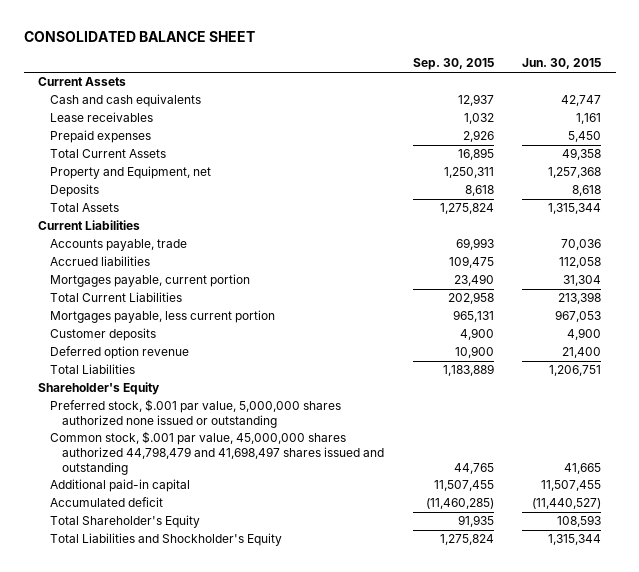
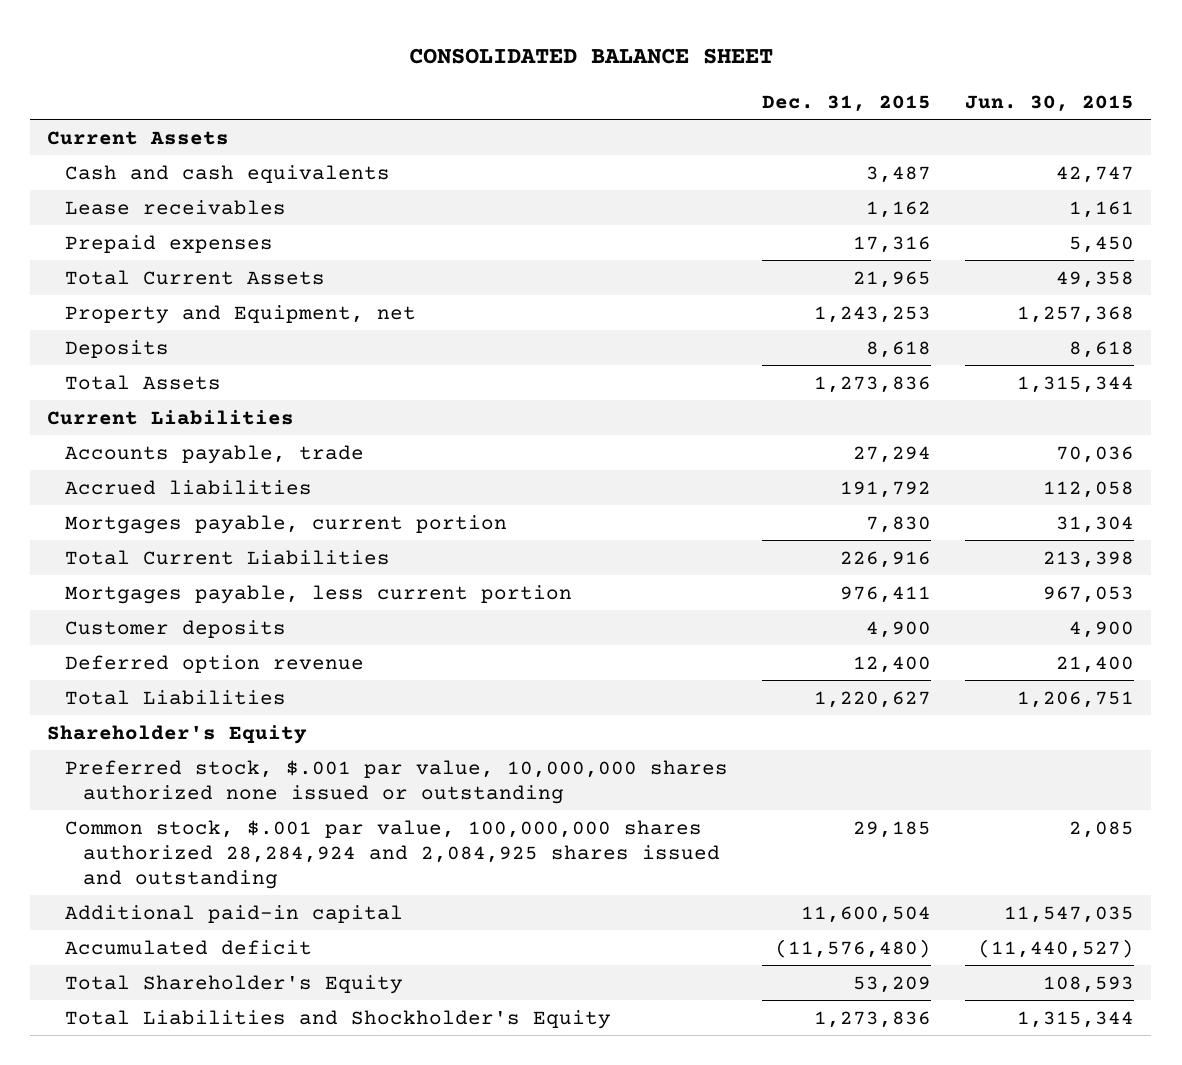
[412,58,494,71] Sep. 30, 2015 -> none
none -> [762,94,932,112] Dec. 31, 2015
[50,399,342,428] Preferred stock, $.001 par value, 5,000,000 shares authorized none issued or outstanding -> [65,759,729,804] Preferred stock, $.001 par value, 10,000,000 shares authorized none issued or outstanding
[50,431,384,475] Common stock, $.001 par value, 45,000,000 shares authorized 44,798,479 and 41,698,497 shares issued and outstanding -> [65,819,720,889] Common stock, $.001 par value, 100,000,000 shares authorized 28,284,924 and 2,084,925 shares issued and outstanding
[564,462,602,474] 41,665 -> [1069,820,1135,838] 2,085
[541,480,602,492] 11,507,455 -> [1004,905,1135,923] 11,547,035

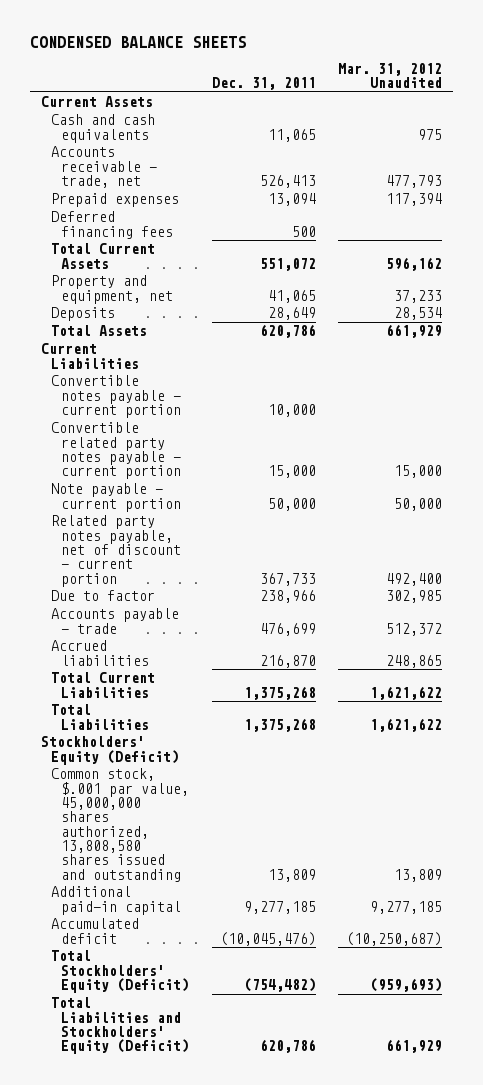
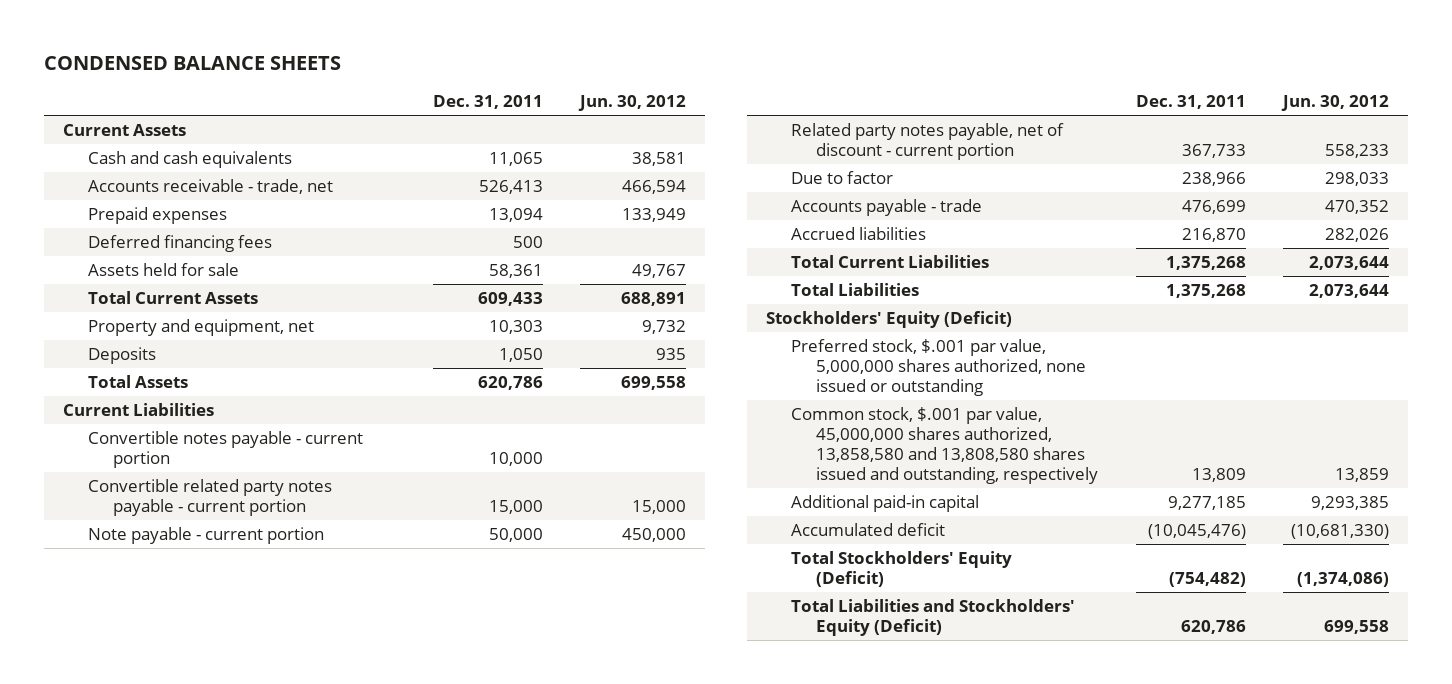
[337,62,442,88] Mar. 31, 2012 Unaudited -> none
none -> [578,95,687,112] Jun. 30, 2012
none -> [88,263,240,277] Assets held for sale
[259,257,316,271] 551,072 -> [477,292,543,307] 609,433
[267,289,316,303] 41,065 -> [488,320,543,335] 10,303
[267,307,316,321] 28,649 -> [498,348,543,363] 1,050
none -> [790,339,1086,396] Preferred stock, $.001 par value, 5,000,000 shares authorized, none issued or outstanding
[51,768,190,882] Common stock, $.001 par value, 45,000,000 shares authorized, 13,808,580 shares issued and outstanding -> [790,407,1098,484] Common stock, $.001 par value, 45,000,000 shares authorized, 13,858,580 and 13,808,580 shares issued and outstanding, respectively

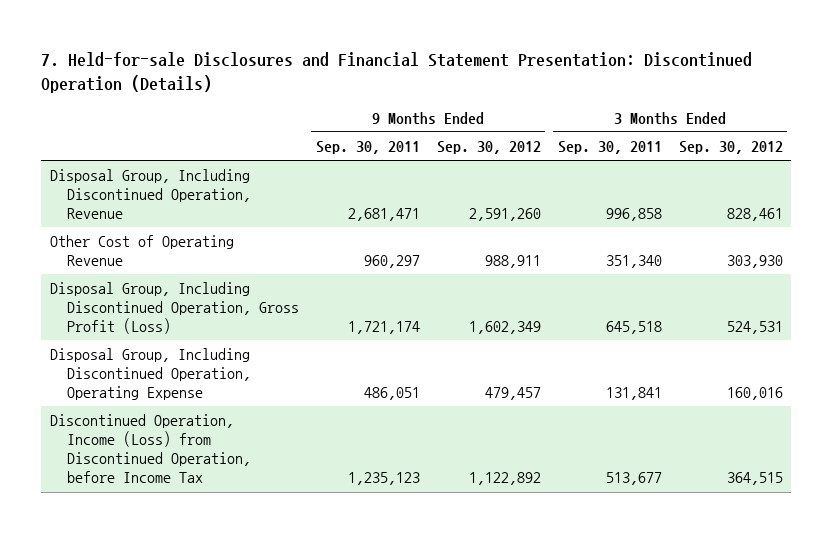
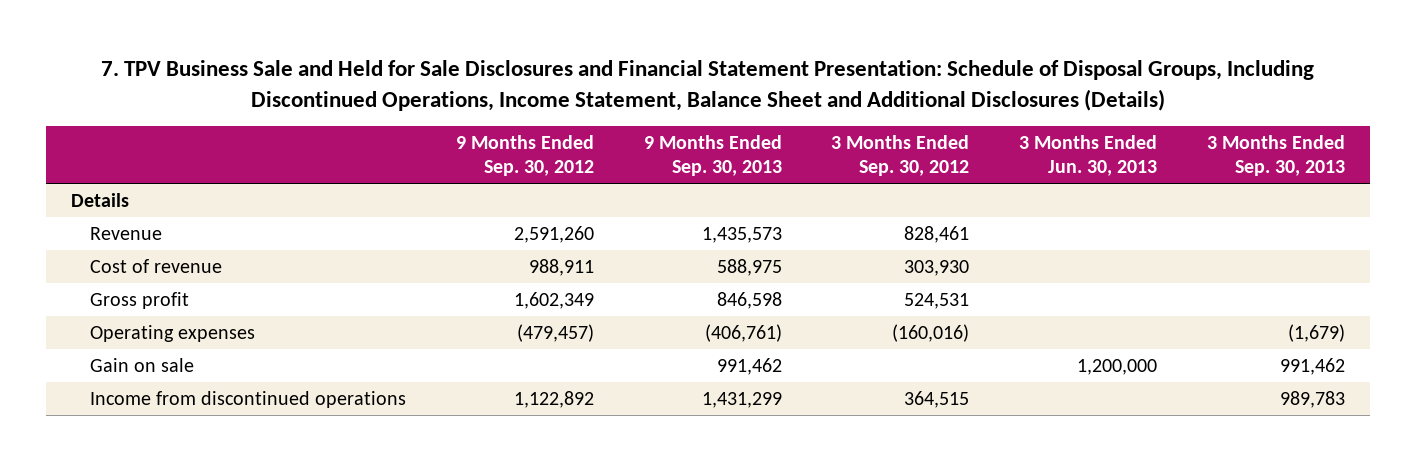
[41,51,753,93] 7. Held-for-sale Disclosures and Financial Statement Presentation: Discontinued Operation (Details) -> [100,60,1314,111] 7. TPV Business Sale and Held for Sale Disclosures and Financial Statement Presentation: Schedule of Disposal Groups, Including Discontinued Operations, Income Statement, Balance Sheet and Additional Disclosures (Details)
[315,140,420,154] Sep. 30, 2011 -> none
[557,140,662,154] Sep. 30, 2011 -> none
none -> [643,135,782,176] 9 Months Ended Sep. 30, 2013
none -> [1019,135,1158,176] 3 Months Ended Jun. 30, 2013
none -> [1206,135,1345,176] 3 Months Ended Sep. 30, 2013
[49,347,251,401] Disposal Group, Including Discontinued Operation, Operating Expense -> none
none -> [71,193,130,208] Details
[49,168,251,220] Disposal Group, Including Discontinued Operation, Revenue -> [90,227,163,241] Revenue
[49,234,234,267] Other Cost of Operating Revenue -> [90,259,223,274] Cost of revenue
[49,281,299,335] Disposal Group, Including Discontinued Operation, Gross Profit (Loss) -> [90,292,190,310] Gross profit
none -> [90,325,256,343] Operating expenses
none -> [90,358,195,373] Gain on sale
[49,413,251,484] Discontinued Operation, Income (Loss) from Discontinued Operation, before Income Tax -> [90,391,407,409] Income from discontinued operations

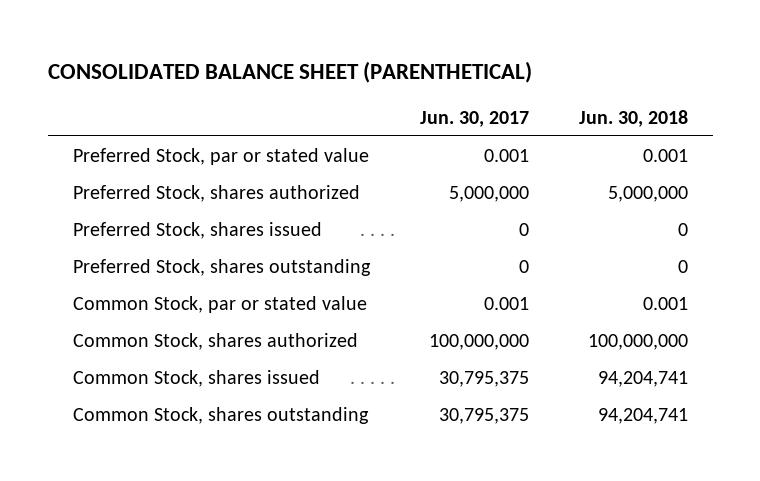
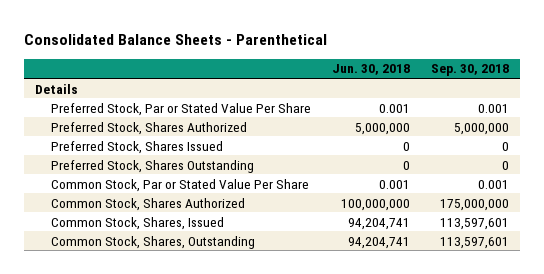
[47,60,532,83] CONSOLIDATED BALANCE SHEET (PARENTHETICAL) -> [24,34,328,46] Consolidated Balance Sheets - Parenthetical
[419,110,529,127] Jun. 30, 2017 -> none
none -> [431,64,510,77] Sep. 30, 2018
none -> [34,83,78,94] Details
[72,147,369,165] Preferred Stock, par or stated value -> [51,102,312,116] Preferred Stock, Par or Stated Value Per Share
[72,184,360,202] Preferred Stock, shares authorized -> [51,121,248,135] Preferred Stock, Shares Authorized
[72,221,322,239] Preferred Stock, shares issued -> [51,140,224,154] Preferred Stock, Shares Issued
[72,258,371,276] Preferred Stock, shares outstanding -> [51,159,255,173] Preferred Stock, Shares Outstanding
[72,295,367,313] Common Stock, par or stated value -> [51,178,310,192] Common Stock, Par or Stated Value Per Share
[72,332,358,350] Common Stock, shares authorized -> [51,197,246,211] Common Stock, Shares Authorized
[72,369,320,387] Common Stock, shares issued -> [51,216,225,230] Common Stock, Shares, Issued
[72,406,369,424] Common Stock, shares outstanding -> [51,235,256,249] Common Stock, Shares, Outstanding

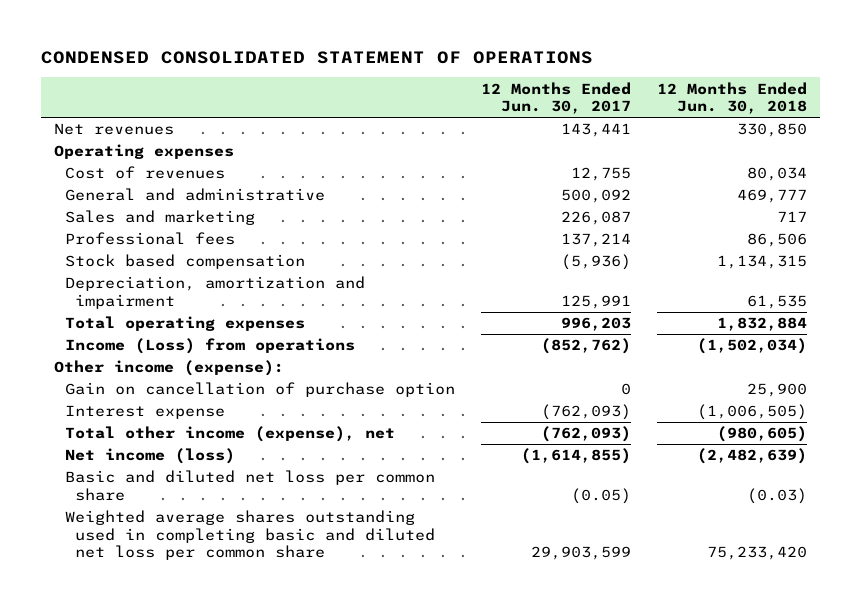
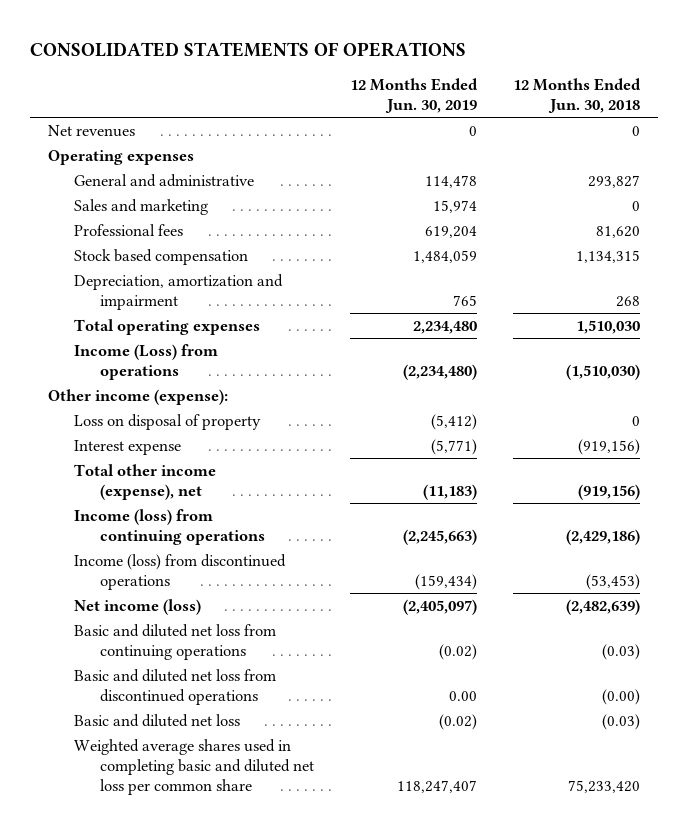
[41,51,594,65] CONDENSED CONSOLIDATED STATEMENT OF OPERATIONS -> [29,41,466,57] CONSOLIDATED STATEMENTS OF OPERATIONS
[480,81,631,115] 12 Months Ended Jun. 30, 2017 -> none
none -> [349,78,478,114] 12 Months Ended Jun. 30, 2019
[736,123,807,138] 330,850 -> [632,125,641,136] 0
[64,166,225,180] Cost of revenues -> none
[736,189,807,204] 469,777 -> [588,174,641,188] 293,827
[776,211,807,223] 717 -> [632,200,641,211] 0
[746,233,807,248] 86,506 -> [596,225,641,238] 81,620
[746,294,807,309] 61,535 -> [616,295,641,307] 268
[716,317,807,332] 1,832,884 -> [576,319,641,334] 1,510,030
[696,338,807,355] (1,502,034) -> [566,363,641,380] (1,510,030)
[64,382,455,398] Gain on cancellation of purchase option -> none
none -> [73,413,261,430] Loss on disposal of property
[696,404,807,421] (1,006,505) -> [578,438,641,455] (919,156)
[716,426,807,443] (980,605) -> [578,483,641,500] (919,156)
none -> [73,508,265,545] Income (loss) from continuing operations
none -> [73,553,286,590] Income (loss) from discontinued operations
none -> [73,623,276,660] Basic and diluted net loss from continuing operations
none -> [73,668,276,705] Basic and diluted net loss from discontinued operations
[64,470,435,501] Basic and diluted net loss per common share -> [73,713,240,727] Basic and diluted net loss
[64,510,436,561] Weighted average shares outstanding used in completing basic and diluted net loss per common share -> [73,738,314,796] Weighted average shares used in completing basic and diluted net loss per common share

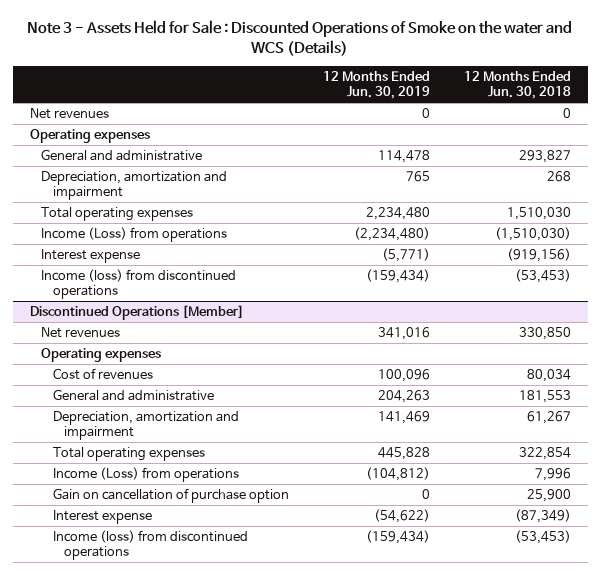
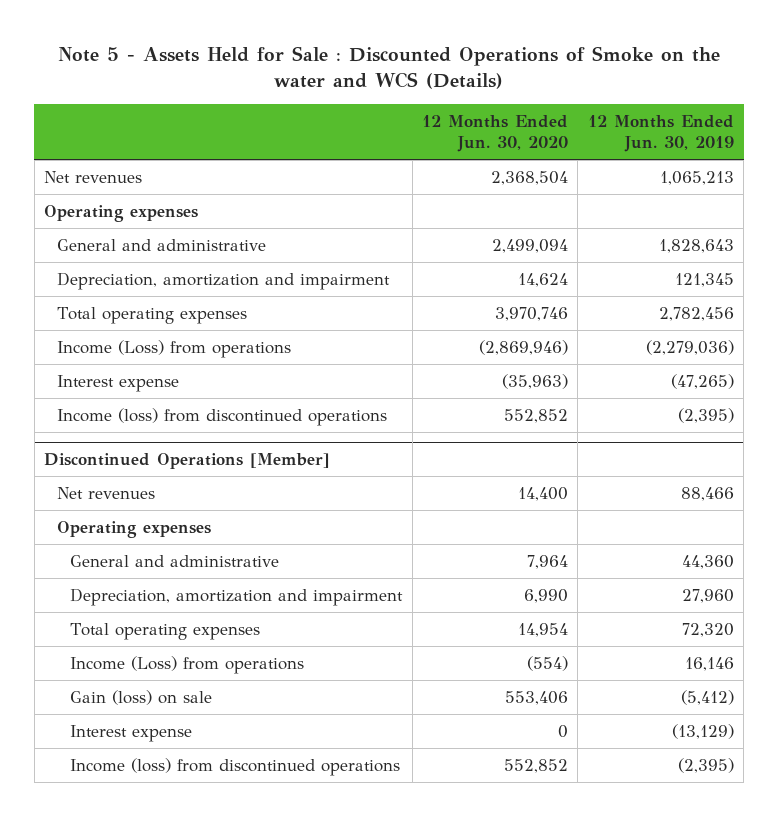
[27,19,573,56] Note 3 - Assets Held for Sale : Discounted Operations of Smoke on the water and WCS (Details) -> [58,45,721,90] Note 5 - Assets Held for Sale : Discounted Operations of Smoke on the water and WCS (Details)
[463,70,571,99] 12 Months Ended Jun. 30, 2018 -> none
none -> [422,115,569,153] 12 Months Ended Jun. 30, 2020
[421,108,430,119] 0 -> [659,170,734,185] 1,065,213
[377,150,430,164] 114,478 -> [658,238,734,253] 1,828,643
[405,171,430,183] 765 -> [674,272,734,287] 121,345
[365,207,430,221] 2,234,480 -> [658,306,734,321] 2,782,456
[353,227,430,242] (2,234,480) -> [645,339,734,355] (2,279,036)
[381,248,430,263] (5,771) -> [670,373,734,389] (47,265)
[365,269,430,284] (159,434) -> [677,407,734,423] (2,395)
[377,327,430,341] 341,016 -> [680,486,734,501] 88,466
[52,368,153,381] Cost of revenues -> none
[52,488,289,504] Gain on cancellation of purchase option -> none
[377,390,430,404] 204,263 -> [681,554,734,569] 44,360
[377,411,430,425] 141,469 -> [681,588,734,603] 27,960
[377,447,430,461] 445,828 -> [681,622,734,637] 72,320
[365,467,430,482] (104,812) -> [684,656,734,671] 16,146
none -> [70,689,213,705] Gain (loss) on sale
[373,509,430,524] (54,622) -> [671,723,734,739] (13,129)
[365,530,430,545] (159,434) -> [677,757,734,773] (2,395)

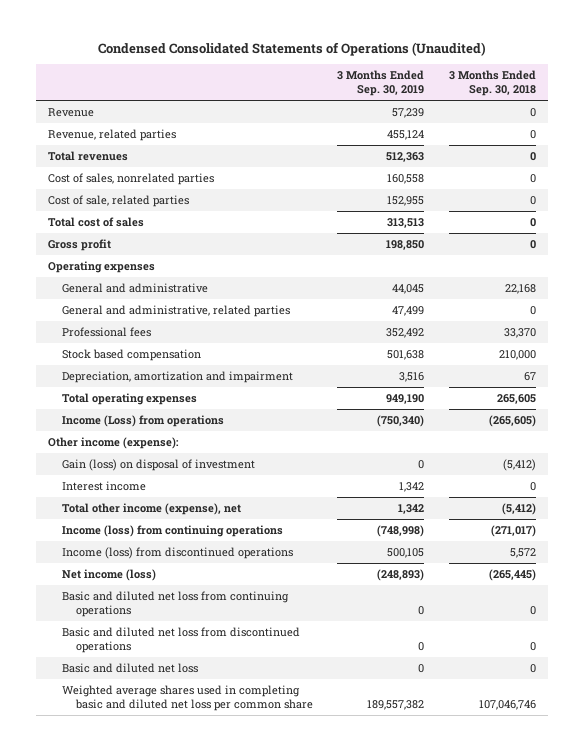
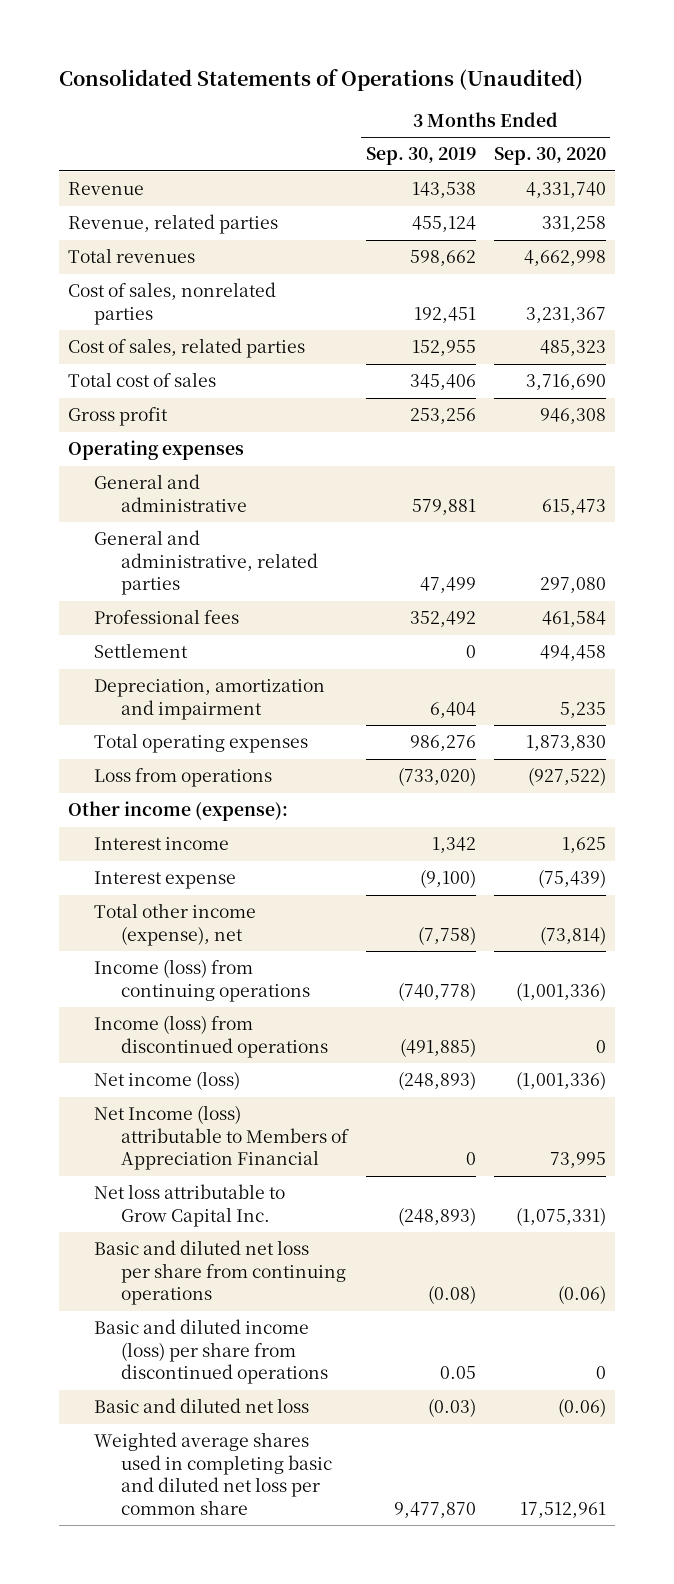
[97,42,486,57] Condensed Consolidated Statements of Operations (Unaudited) -> [59,69,584,92] Consolidated Statements of Operations (Unaudited)
[448,70,536,97] 3 Months Ended Sep. 30, 2018 -> none
none -> [493,147,606,166] Sep. 30, 2020
[392,107,425,118] 57,239 -> [411,182,476,199] 143,538
[386,151,425,162] 512,363 -> [409,250,476,267] 598,662
[387,173,425,184] 160,558 -> [413,306,476,323] 192,451
[48,194,190,207] Cost of sale, related parties -> [68,338,306,359] Cost of sales, related parties
[387,217,425,228] 313,513 -> [409,374,476,391] 345,406
[386,239,425,250] 198,850 -> [409,408,476,425] 253,256
[392,283,425,294] 44,045 -> [411,498,476,515] 579,881
[62,348,202,361] Stock based compensation -> none
none -> [94,643,189,659] Settlement
[399,371,425,382] 3,516 -> [429,701,476,718] 6,404
[386,393,425,404] 949,190 -> [409,735,476,752] 986,276
[62,414,225,427] Income (Loss) from operations -> [94,768,273,788] Loss from operations
[377,414,425,427] (750,340) -> [397,767,476,787] (733,020)
[62,458,256,471] Gain (loss) on disposal of investment -> none
none -> [94,871,237,890] Interest expense
[398,503,425,514] 1,342 -> [417,925,476,945] (7,758)
[377,524,425,537] (748,998) -> [397,981,476,1001] (740,778)
[387,547,425,558] 500,105 -> [399,1037,476,1057] (491,885)
none -> [94,1105,349,1171] Net Income (loss) attributable to Members of Appreciation Financial
none -> [94,1184,286,1227] Net loss attributable to Grow Capital Inc.
[62,590,290,617] Basic and diluted net loss from continuing operations -> [94,1240,346,1306] Basic and diluted net loss per share from continuing operations
[418,605,425,615] 0 -> [427,1285,476,1305] (0.08)
[62,626,301,653] Basic and diluted net loss from discontinued operations -> [94,1319,328,1385] Basic and diluted income (loss) per share from discontinued operations
[418,641,425,651] 0 -> [439,1366,476,1380] 0.05
[418,663,425,673] 0 -> [427,1398,476,1418] (0.03)
[367,699,425,710] 189,557,382 -> [393,1501,476,1518] 9,477,870

